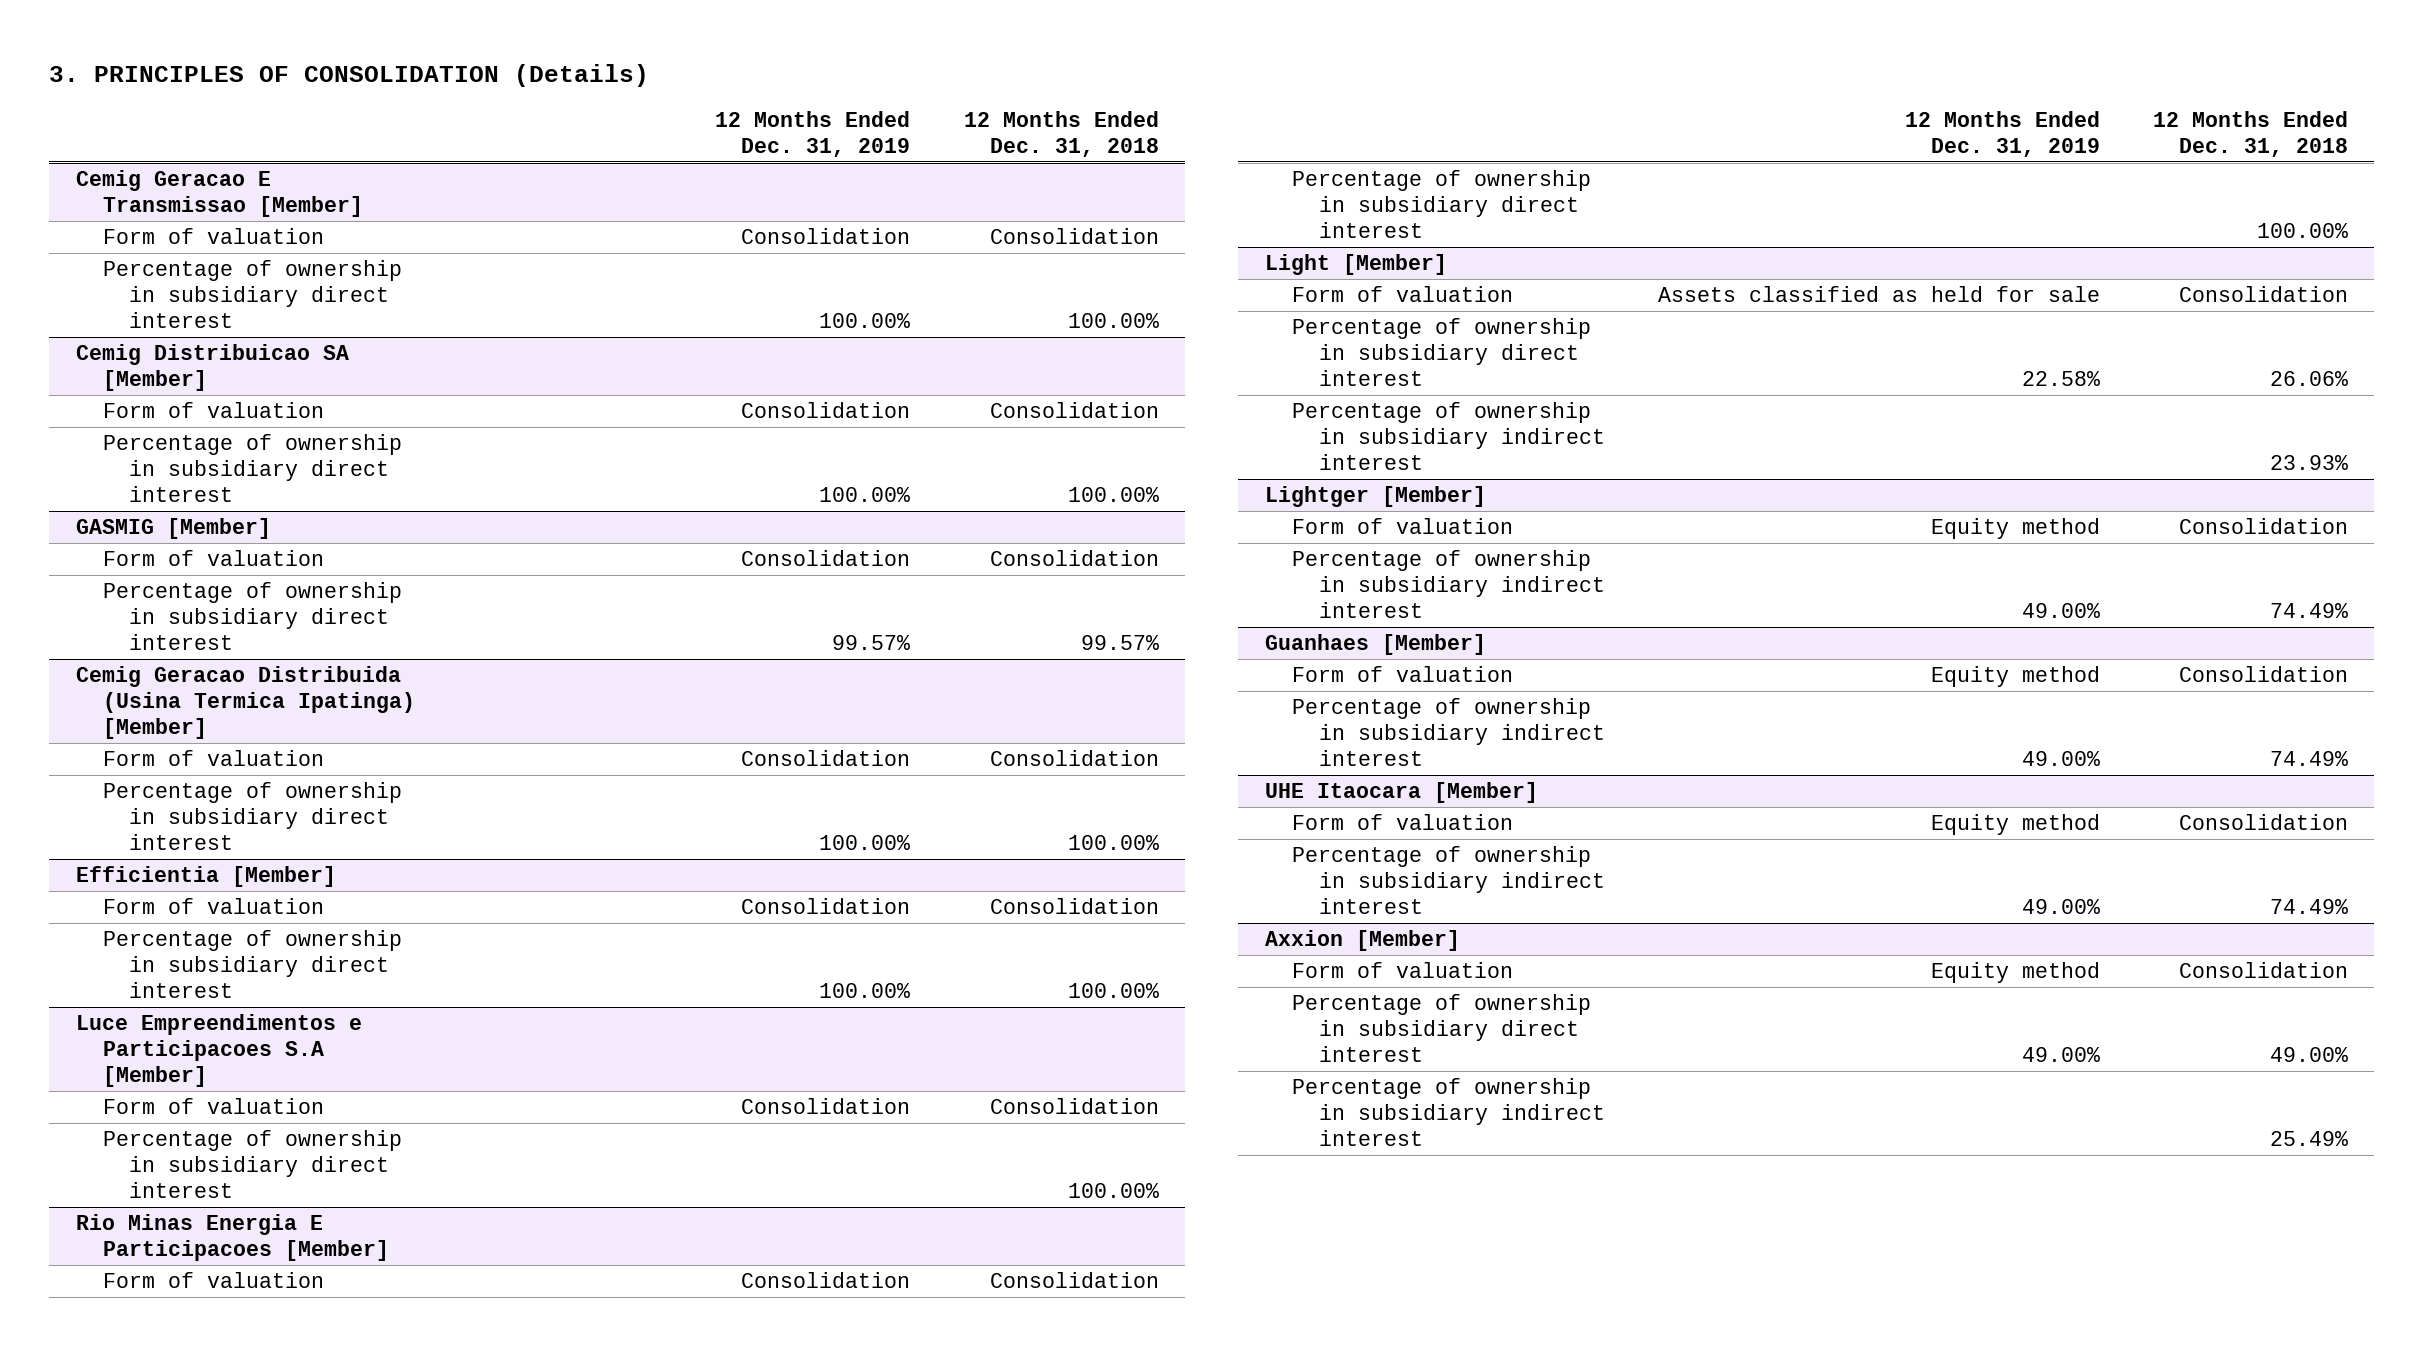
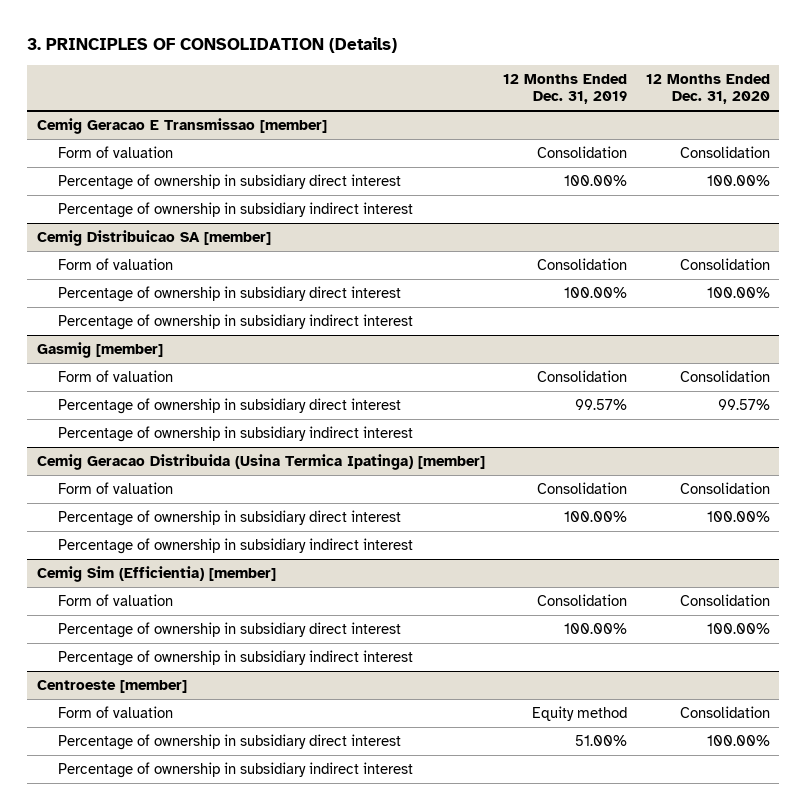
[963,110,1159,157] 12 Months Ended Dec. 31, 2018 -> none
none -> [646,74,771,105] 12 Months Ended Dec. 31, 2020
[75,170,363,217] Cemig Geracao E Transmissao [Member] -> [36,118,327,135] Cemig Geracao E Transmissao [member]
none -> [58,202,414,219] Percentage of ownership in subsidiary indirect interest
[75,344,349,391] Cemig Distribuicao SA [Member] -> [36,230,271,247] Cemig Distribuicao SA [member]
none -> [58,314,414,331] Percentage of ownership in subsidiary indirect interest
[75,518,271,540] GASMIG [Member] -> [36,342,163,359] Gasmig [member]
none -> [58,426,414,443] Percentage of ownership in subsidiary indirect interest
[75,666,415,739] Cemig Geracao Distribuida (Usina Termica Ipatinga) [Member] -> [36,454,485,471] Cemig Geracao Distribuida (Usina Termica Ipatinga) [member]
none -> [58,538,414,555] Percentage of ownership in subsidiary indirect interest
[75,866,336,888] Efficientia [Member] -> [36,566,276,583] Cemig Sim (Efficientia) [member]
[75,1014,362,1087] Luce Empreendimentos e Participacoes S.A [Member] -> none
[102,1098,324,1115] Form of valuation -> none
[102,1130,402,1198] Percentage of ownership in subsidiary direct interest -> none
[75,1214,389,1261] Rio Minas Energia E Participacoes [Member] -> none
[102,1272,324,1289] Form of valuation -> none
[1291,170,1591,238] Percentage of ownership in subsidiary direct interest -> none
[1264,254,1447,276] Light [Member] -> none
[1291,286,1513,303] Form of valuation -> none
[1291,318,1591,386] Percentage of ownership in subsidiary direct interest -> none
[1264,486,1486,508] Lightger [Member] -> none
[1291,518,1513,535] Form of valuation -> none
[1291,550,1605,618] Percentage of ownership in subsidiary indirect interest -> none
[1264,634,1486,656] Guanhaes [Member] -> none
[1291,666,1513,683] Form of valuation -> none
[1291,698,1605,766] Percentage of ownership in subsidiary indirect interest -> none
[1264,782,1538,804] UHE Itaocara [Member] -> none
[1291,814,1513,831] Form of valuation -> none
[1291,846,1605,914] Percentage of ownership in subsidiary indirect interest -> none
[1264,930,1460,952] Axxion [Member] -> none
none -> [36,680,187,694] Centroeste [member]
[2021,1046,2100,1062] 49.00% -> [575,735,628,747] 51.00%

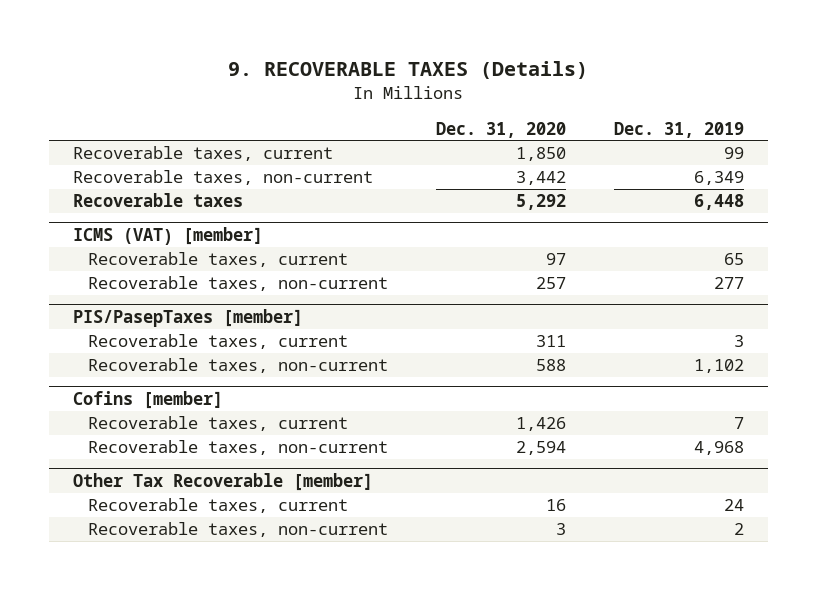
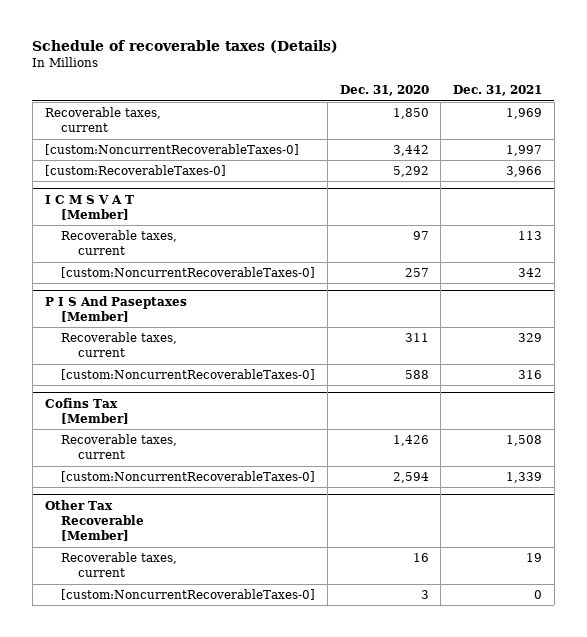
[228,61,589,80] 9. RECOVERABLE TAXES (Details) -> [32,40,339,54] Schedule of recoverable taxes (Details)
[613,121,744,138] Dec. 31, 2019 -> none
none -> [453,85,543,97] Dec. 31, 2021
[73,170,374,186] Recoverable taxes, non-current -> [44,143,299,155] [custom:NoncurrentRecoverableTaxes-0]
[73,193,244,208] Recoverable taxes -> [44,164,226,176] [custom:RecoverableTaxes-0]
[73,227,264,246] ICMS (VAT) [member] -> [44,194,134,221] I C M S V A T [Member]
[88,276,389,292] Recoverable taxes, non-current -> [61,266,316,278] [custom:NoncurrentRecoverableTaxes-0]
[73,309,304,328] PIS/PasepTaxes [member] -> [44,295,187,323] P I S And Paseptaxes [Member]
[88,358,389,374] Recoverable taxes, non-current -> [61,368,316,380] [custom:NoncurrentRecoverableTaxes-0]
[73,391,224,410] Cofins [member] -> [44,397,130,425] Cofins Tax [Member]
[88,440,389,456] Recoverable taxes, non-current -> [61,470,316,482] [custom:NoncurrentRecoverableTaxes-0]
[73,473,374,492] Other Tax Recoverable [member] -> [44,499,145,542] Other Tax Recoverable [Member]
[88,522,389,538] Recoverable taxes, non-current -> [61,588,316,600] [custom:NoncurrentRecoverableTaxes-0]

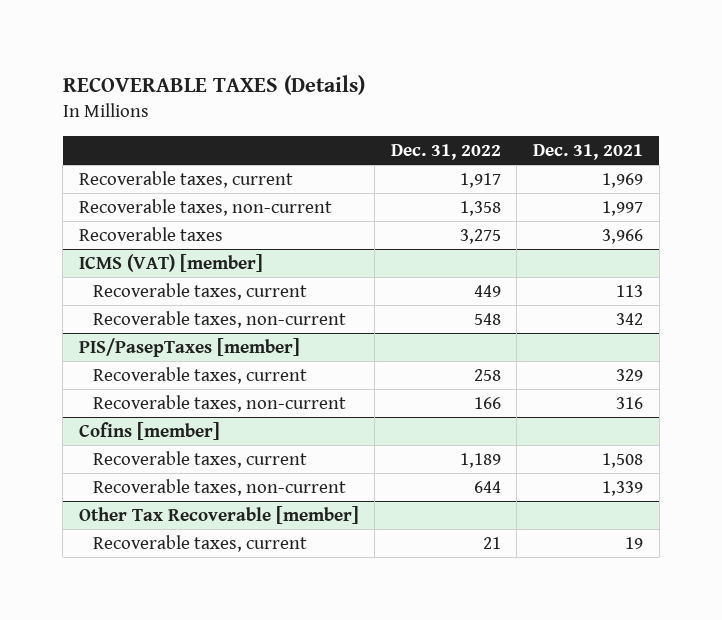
[32,40,339,54] Schedule of recoverable taxes (Details) -> [62,74,365,95] RECOVERABLE TAXES (Details)
[339,85,429,97] Dec. 31, 2020 -> none
none -> [390,144,501,161] Dec. 31, 2022
[44,143,299,155] [custom:NoncurrentRecoverableTaxes-0] -> [78,198,332,216] Recoverable taxes, non-current
[44,164,226,176] [custom:RecoverableTaxes-0] -> [78,226,223,241] Recoverable taxes
[44,194,134,221] I C M S V A T [Member] -> [78,253,263,272] ICMS (VAT) [member]
[61,266,316,278] [custom:NoncurrentRecoverableTaxes-0] -> [93,310,347,328] Recoverable taxes, non-current
[44,295,187,323] P I S And Paseptaxes [Member] -> [78,337,300,357] PIS/PasepTaxes [member]
[61,368,316,380] [custom:NoncurrentRecoverableTaxes-0] -> [93,394,347,412] Recoverable taxes, non-current
[44,397,130,425] Cofins Tax [Member] -> [78,421,220,440] Cofins [member]
[61,470,316,482] [custom:NoncurrentRecoverableTaxes-0] -> [93,478,347,496] Recoverable taxes, non-current
[44,499,145,542] Other Tax Recoverable [Member] -> [78,505,359,524] Other Tax Recoverable [member]
[61,588,316,600] [custom:NoncurrentRecoverableTaxes-0] -> none

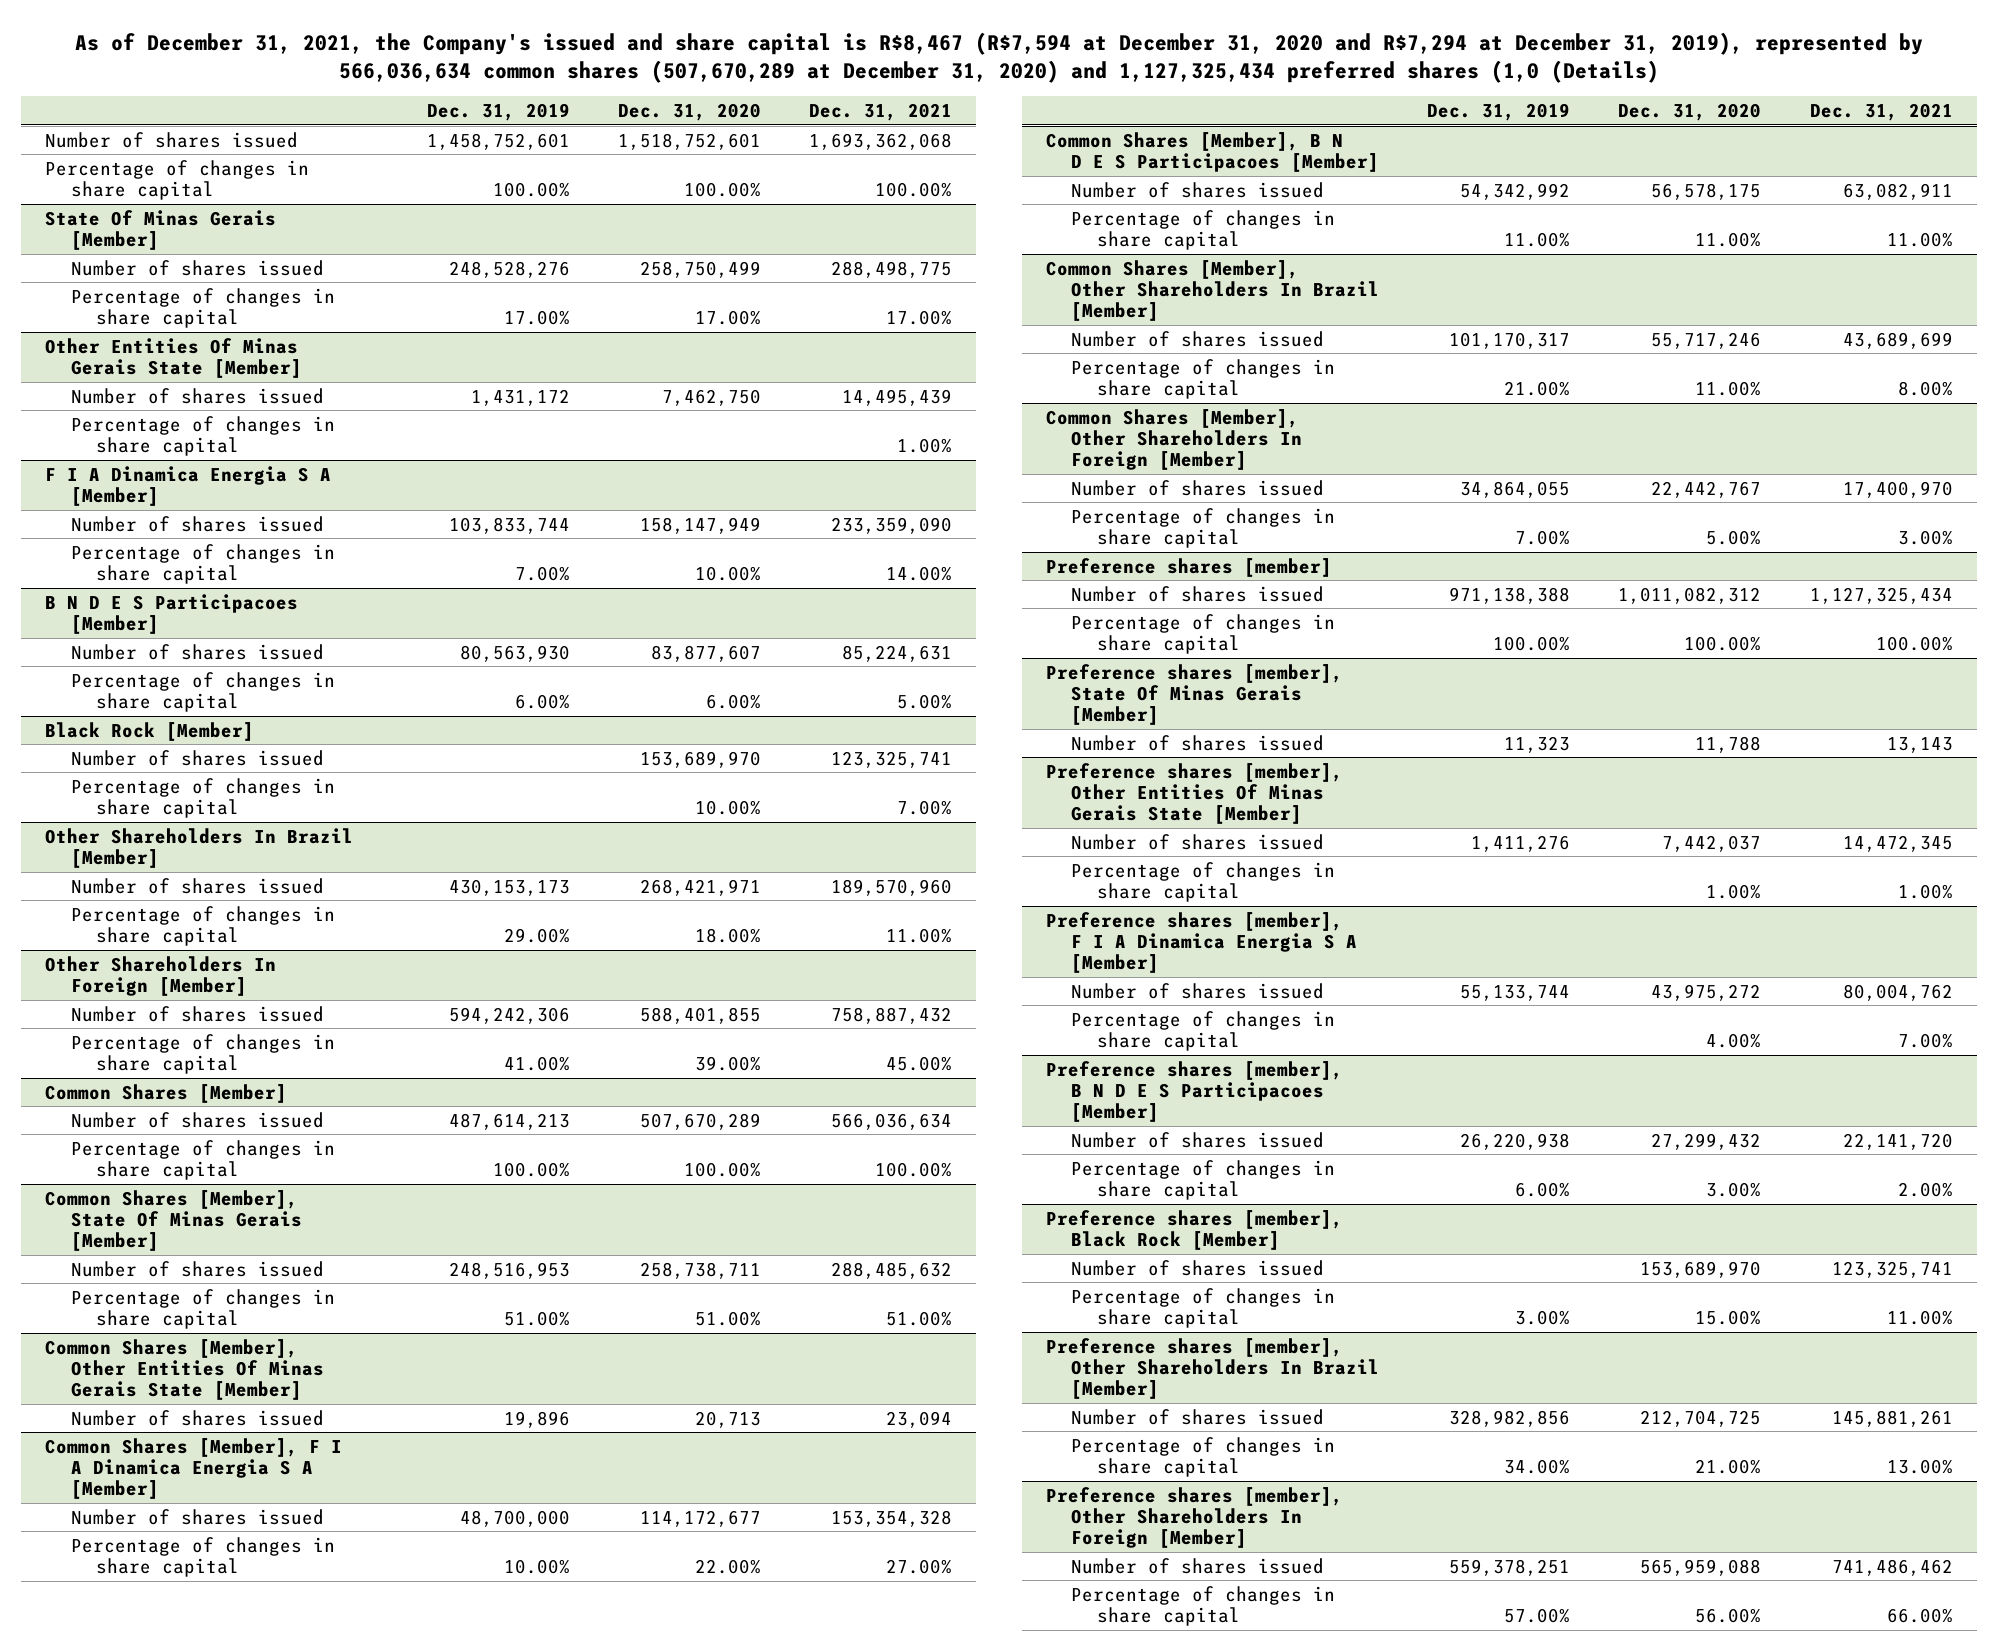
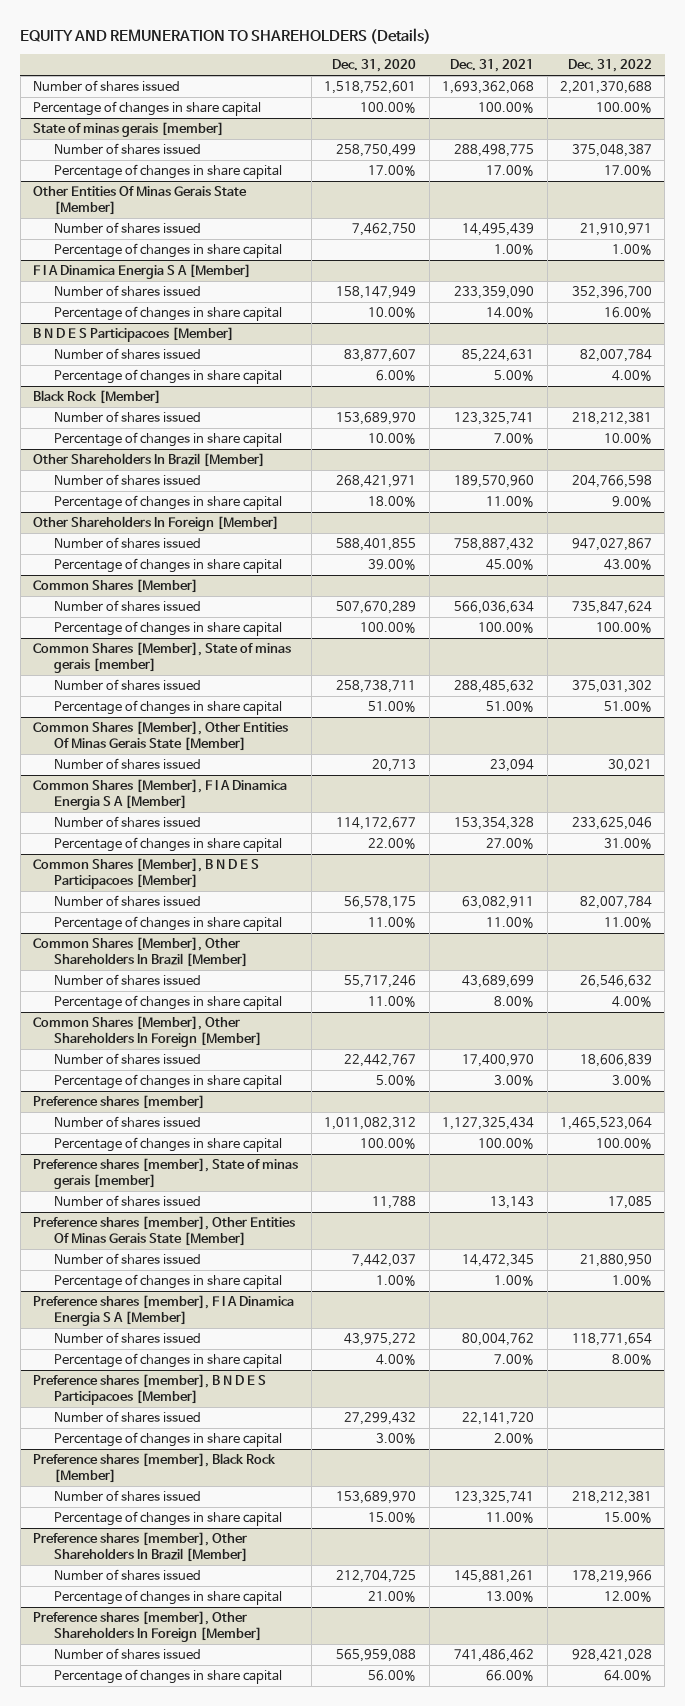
[74,31,1923,84] As of December 31, 2021, the Company's issued and share capital is R$8,467 (R$7,594 at December 31, 2020 and R$7,294 at December 31, 2019), represented by 566,036,634 common shares (507,670,289 at December 31, 2020) and 1,127,325,434 preferred shares (1,0 (Details) -> [20,27,432,44] EQUITY AND REMUNERATION TO SHAREHOLDERS (Details)
[426,102,570,121] Dec. 31, 2019 -> none
none -> [568,59,653,73] Dec. 31, 2022
[45,209,277,251] State Of Minas Gerais [Member] -> [33,122,225,138] State of minas gerais [member]
[45,1189,302,1252] Common Shares [Member], State Of Minas Gerais [Member] -> [33,642,292,673] Common Shares [Member], State of minas gerais [member]
[1045,663,1343,726] Preference shares [member], State Of Minas Gerais [Member] -> [33,1158,299,1189] Preference shares [member], State of minas gerais [member]

